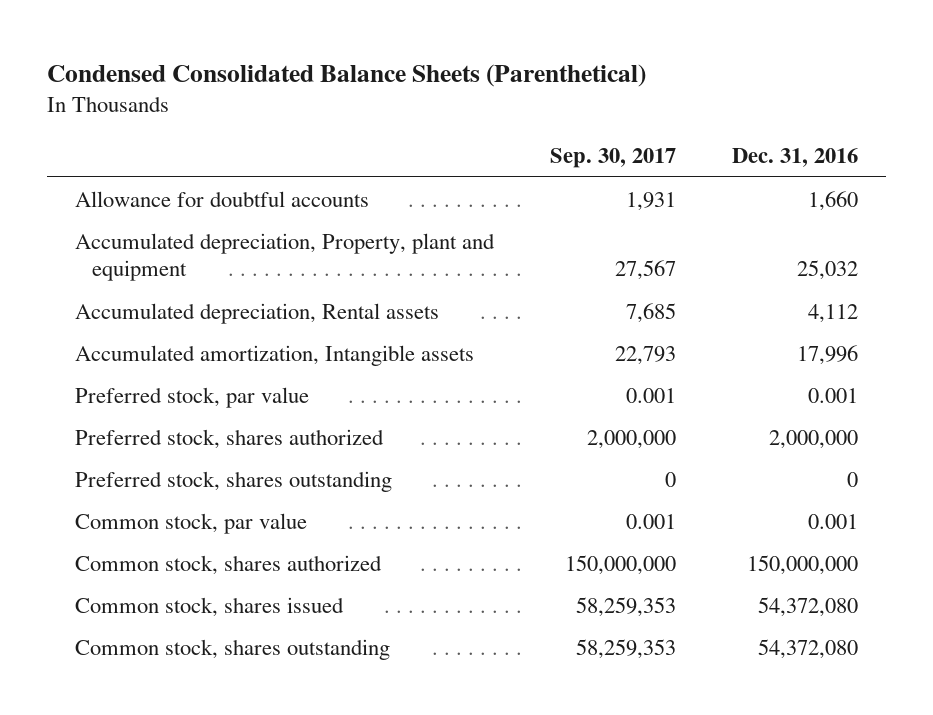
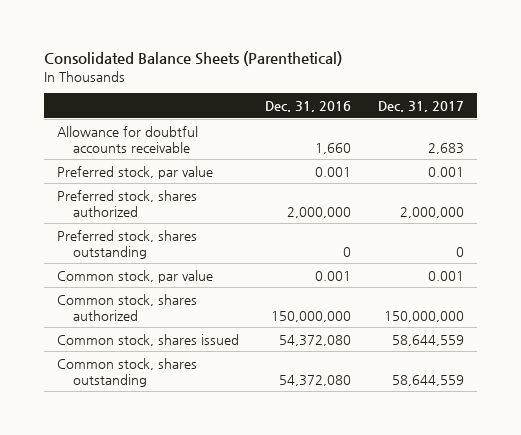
[47,64,647,88] Condensed Consolidated Balance Sheets (Parenthetical) -> [43,51,342,67] Consolidated Balance Sheets (Parenthetical)
[550,148,677,169] Sep. 30, 2017 -> none
none -> [378,100,465,112] Dec. 31, 2017
[75,232,496,282] Accumulated depreciation, Property, plant and equipment -> none
[75,302,440,324] Accumulated depreciation, Rental assets -> none
[75,344,475,366] Accumulated amortization, Intangible assets -> none
[75,190,370,207] Allowance for doubtful accounts -> [56,125,198,153] Allowance for doubtful accounts receivable

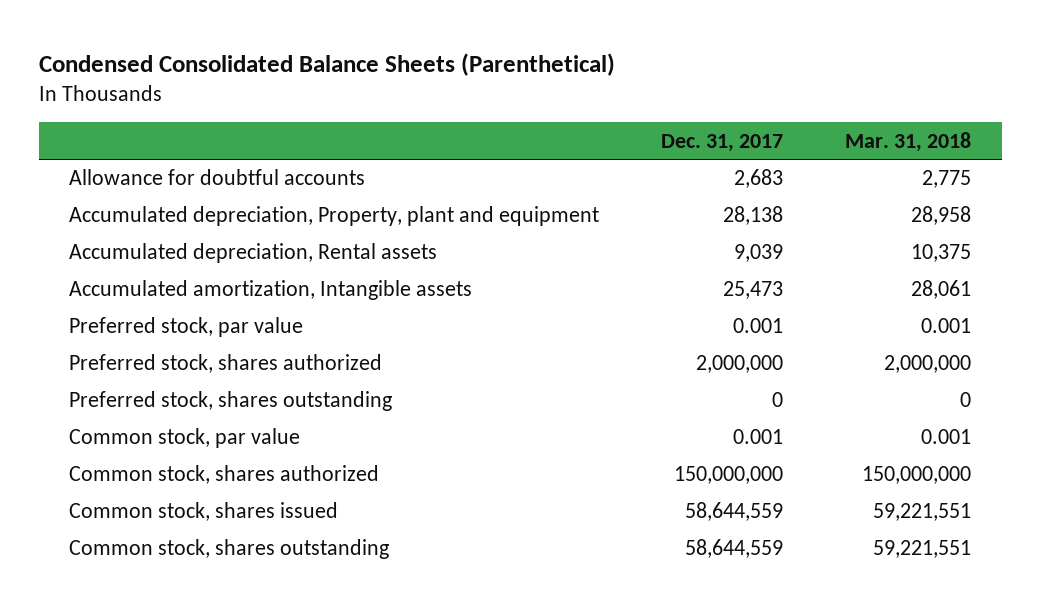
[43,51,342,67] Consolidated Balance Sheets (Parenthetical) -> [38,52,615,76] Condensed Consolidated Balance Sheets (Parenthetical)
[265,100,352,112] Dec. 31, 2016 -> none
none -> [844,131,971,152] Mar. 31, 2018
[56,125,198,153] Allowance for doubtful accounts receivable -> [69,169,366,186] Allowance for doubtful accounts
none -> [69,206,600,227] Accumulated depreciation, Property, plant and equipment
none -> [69,243,438,264] Accumulated depreciation, Rental assets
none -> [69,280,473,301] Accumulated amortization, Intangible assets

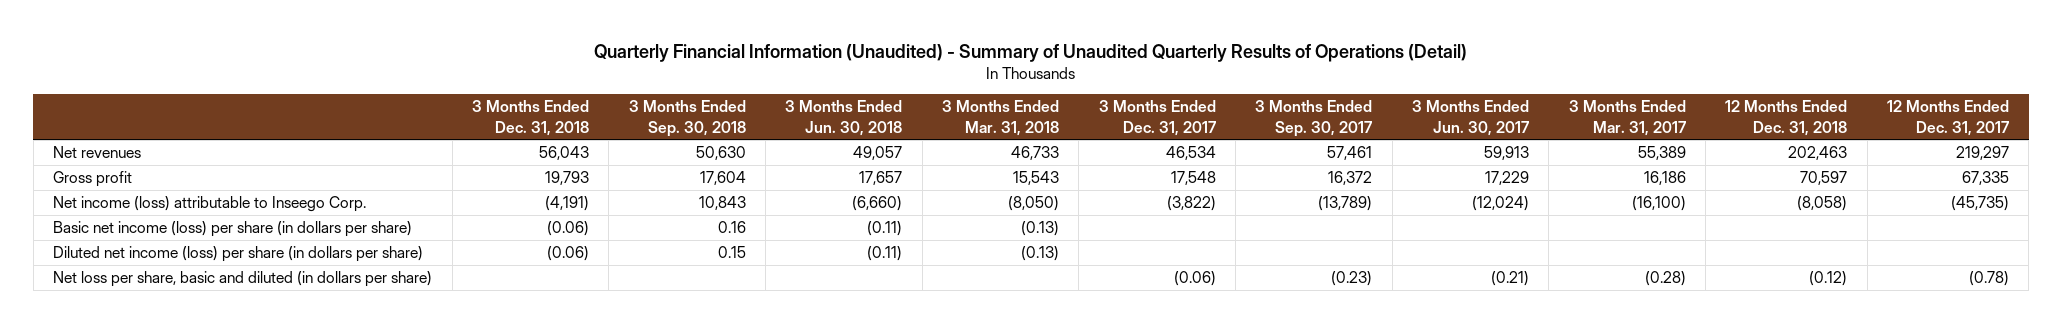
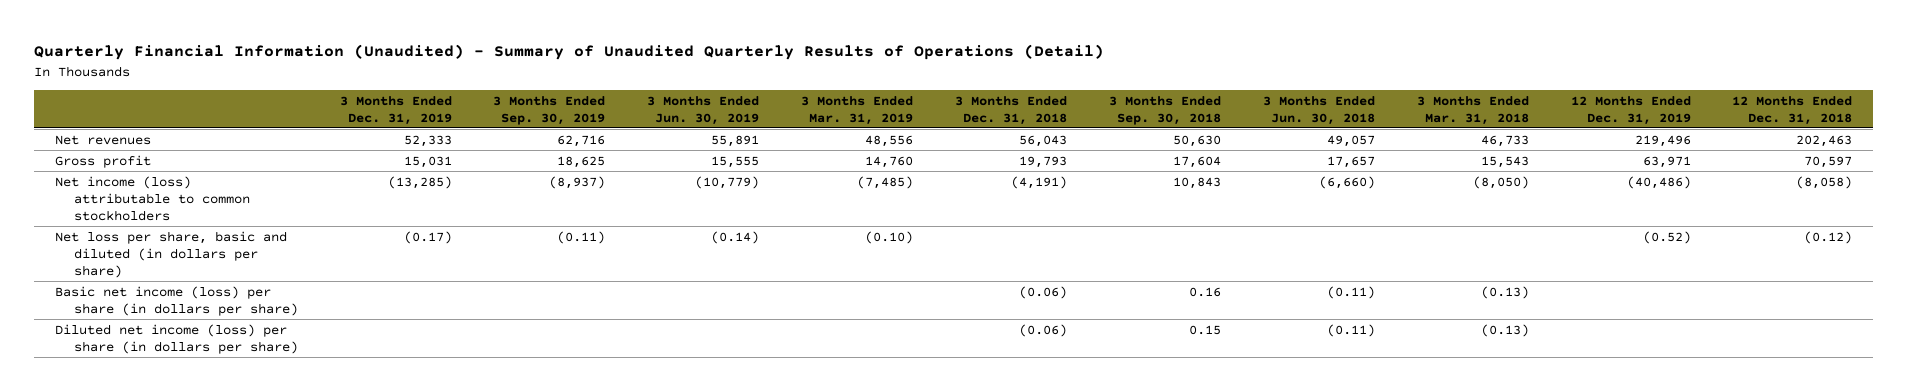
[1098,100,1216,136] 3 Months Ended Dec. 31, 2017 -> none
[1255,100,1373,137] 3 Months Ended Sep. 30, 2017 -> none
[1412,100,1530,136] 3 Months Ended Jun. 30, 2017 -> none
[1568,100,1686,136] 3 Months Ended Mar. 31, 2017 -> none
[1887,100,2010,136] 12 Months Ended Dec. 31, 2017 -> none
none -> [339,95,452,125] 3 Months Ended Dec. 31, 2019
none -> [493,95,606,125] 3 Months Ended Sep. 30, 2019
none -> [647,95,760,125] 3 Months Ended Jun. 30, 2019
none -> [801,95,914,125] 3 Months Ended Mar. 31, 2019
none -> [1570,95,1691,125] 12 Months Ended Dec. 31, 2019
[53,196,367,213] Net income (loss) attributable to Inseego Corp. -> [55,175,250,221] Net income (loss) attributable to common stockholders
[53,271,433,288] Net loss per share, basic and diluted (in dollars per share) -> [55,230,288,278] Net loss per share, basic and diluted (in dollars per share)

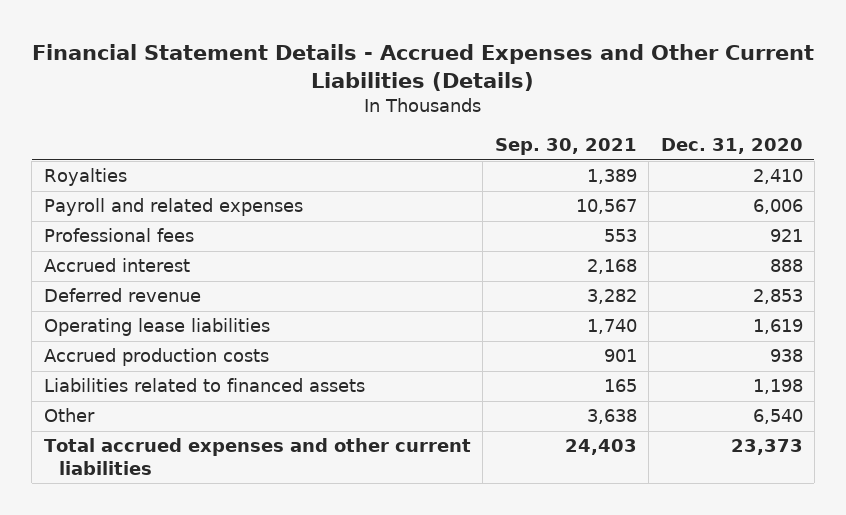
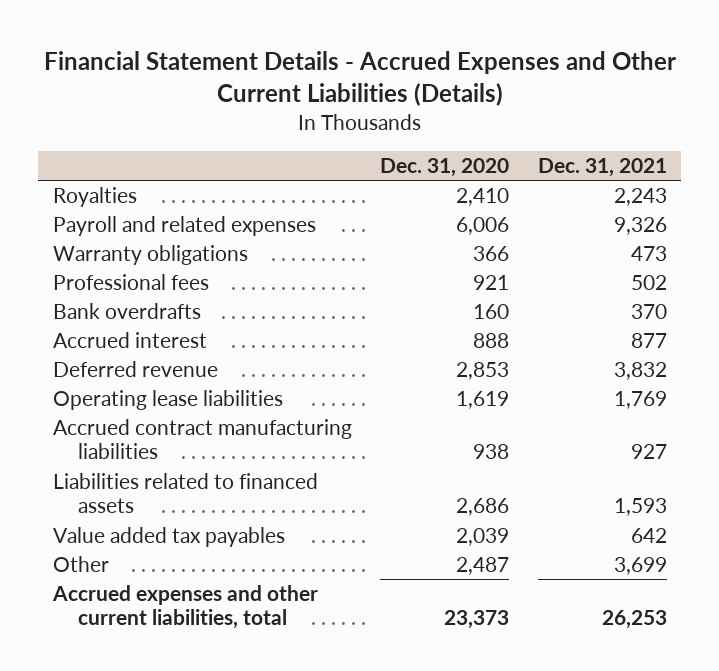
[494,138,637,156] Sep. 30, 2021 -> none
none -> [537,158,667,178] Dec. 31, 2021
none -> [52,245,248,266] Warranty obligations
none -> [52,303,201,320] Bank overdrafts
[43,348,269,367] Accrued production costs -> [52,419,352,460] Accrued contract manufacturing liabilities
[752,379,803,395] 1,198 -> [456,498,510,517] 2,686
none -> [52,527,285,548] Value added tax payables
[752,409,803,425] 6,540 -> [456,557,510,576] 2,487
[43,438,471,476] Total accrued expenses and other current liabilities -> [51,585,318,630] Accrued expenses and other current liabilities, total

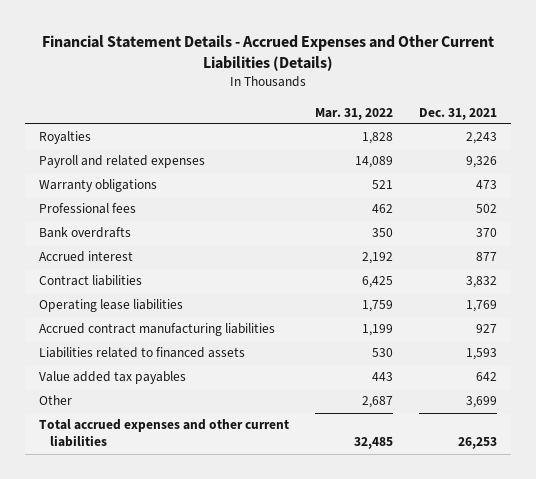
[380,158,510,178] Dec. 31, 2020 -> none
none -> [314,107,393,120] Mar. 31, 2022
[52,361,218,378] Deferred revenue -> [38,275,142,287] Contract liabilities
[51,585,318,630] Accrued expenses and other current liabilities, total -> [38,419,289,448] Total accrued expenses and other current liabilities

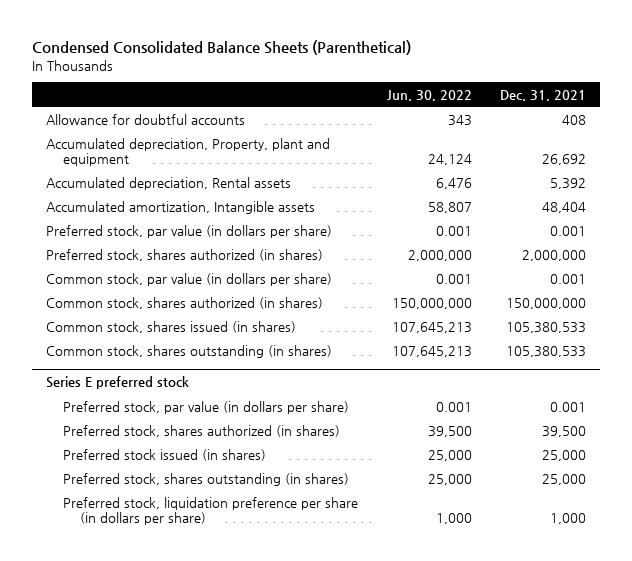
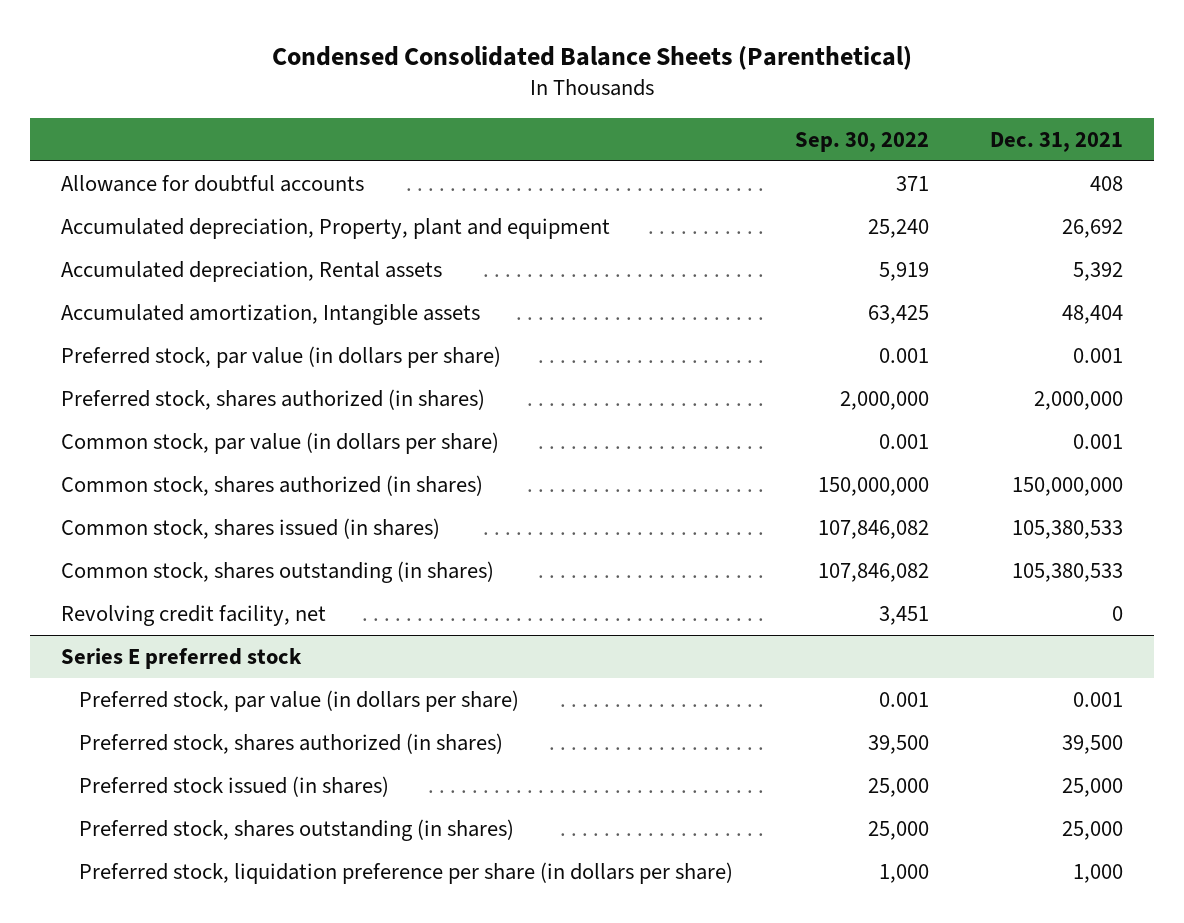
[386,89,472,101] Jun. 30, 2022 -> none
none -> [794,131,929,152] Sep. 30, 2022
none -> [60,604,326,626] Revolving credit facility, net

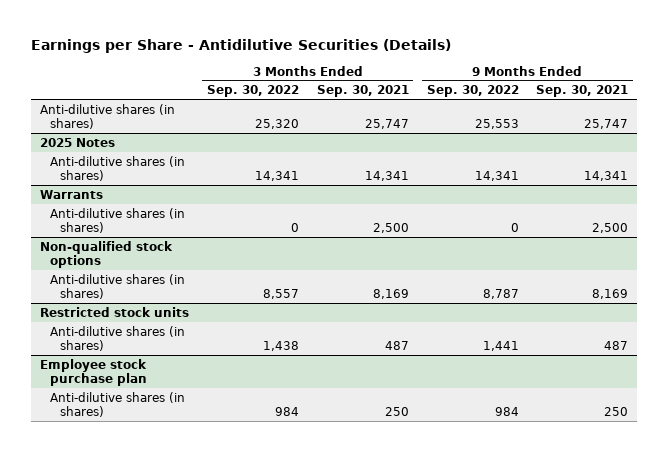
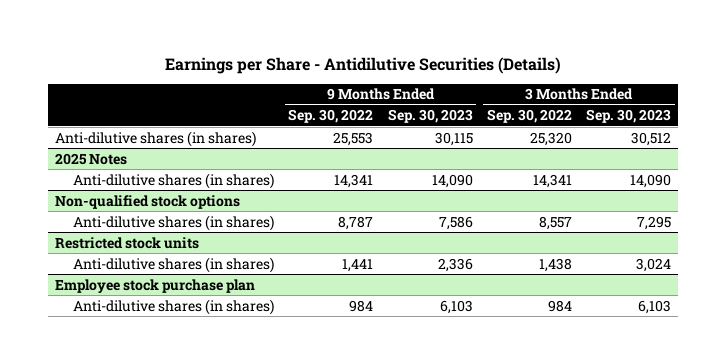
[316,85,409,98] Sep. 30, 2021 -> none
[536,85,629,98] Sep. 30, 2021 -> none
none -> [387,109,473,124] Sep. 30, 2023
none -> [586,109,672,124] Sep. 30, 2023
[40,189,104,199] Warrants -> none
[49,207,185,234] Anti-dilutive shares (in shares) -> none

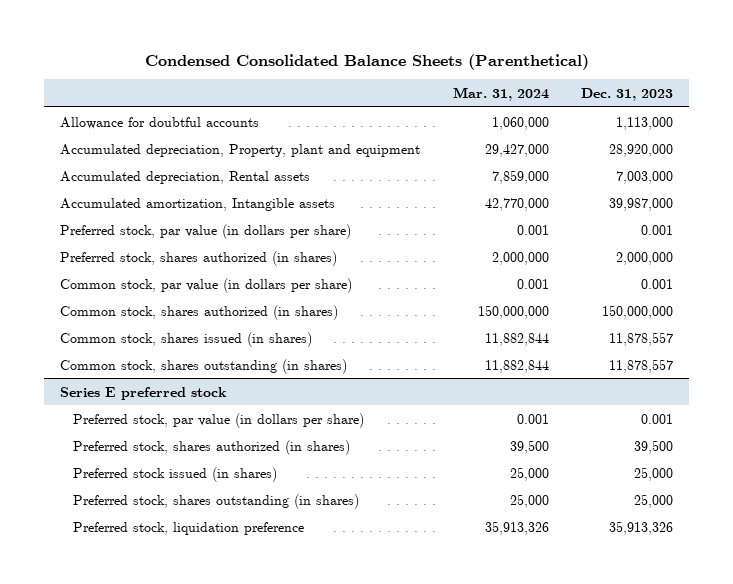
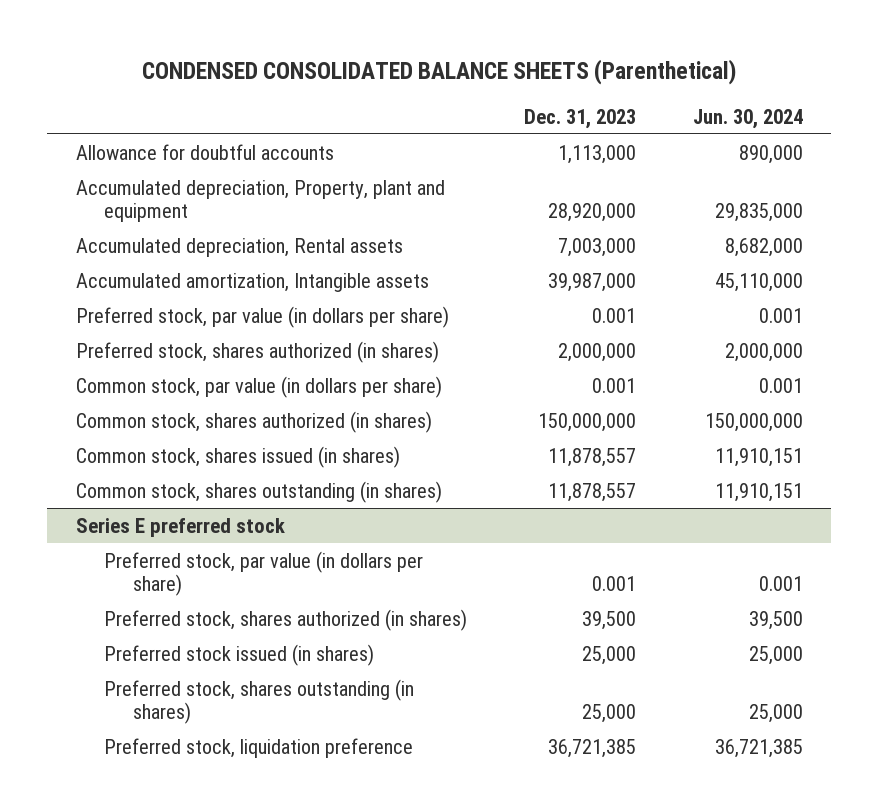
[144,53,589,70] Condensed Consolidated Balance Sheets (Parenthetical) -> [142,58,737,85] CONDENSED CONSOLIDATED BALANCE SHEETS (Parenthetical)
[452,86,549,101] Mar. 31, 2024 -> none
none -> [692,108,803,129] Jun. 30, 2024
[608,520,673,535] 35,913,326 -> [548,738,637,758] 36,721,385

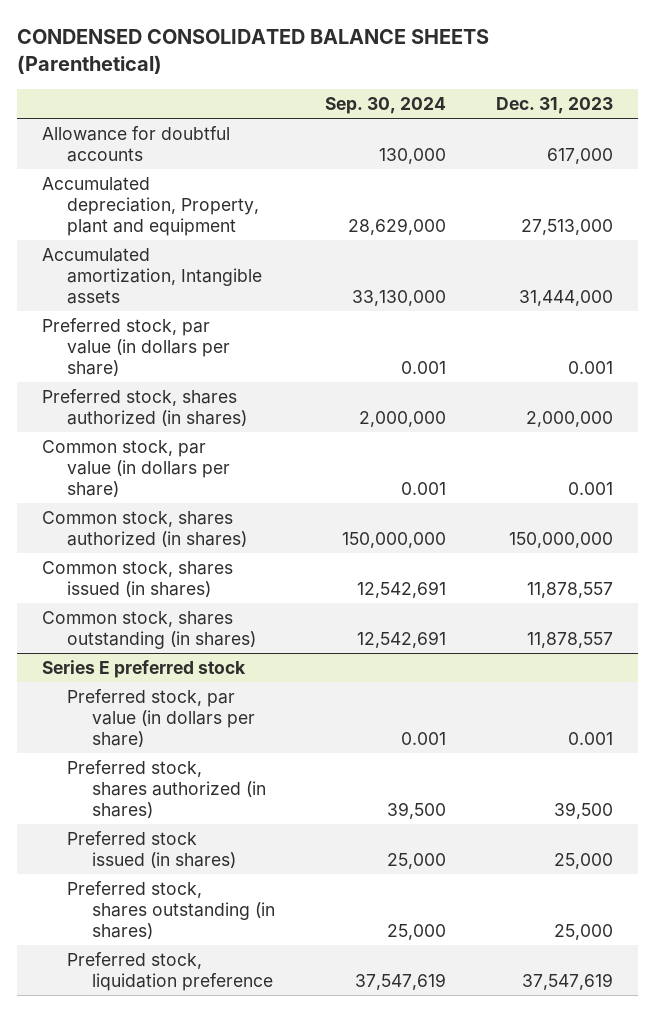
[692,108,803,129] Jun. 30, 2024 -> none
none -> [325,96,447,114] Sep. 30, 2024
[75,237,403,257] Accumulated depreciation, Rental assets -> none
[558,144,637,164] 1,113,000 -> [547,148,614,165] 617,000
[548,203,637,223] 28,920,000 -> [521,218,614,235] 27,513,000
[548,272,637,292] 39,987,000 -> [519,289,614,306] 31,444,000
[548,738,637,758] 36,721,385 -> [522,973,614,991] 37,547,619

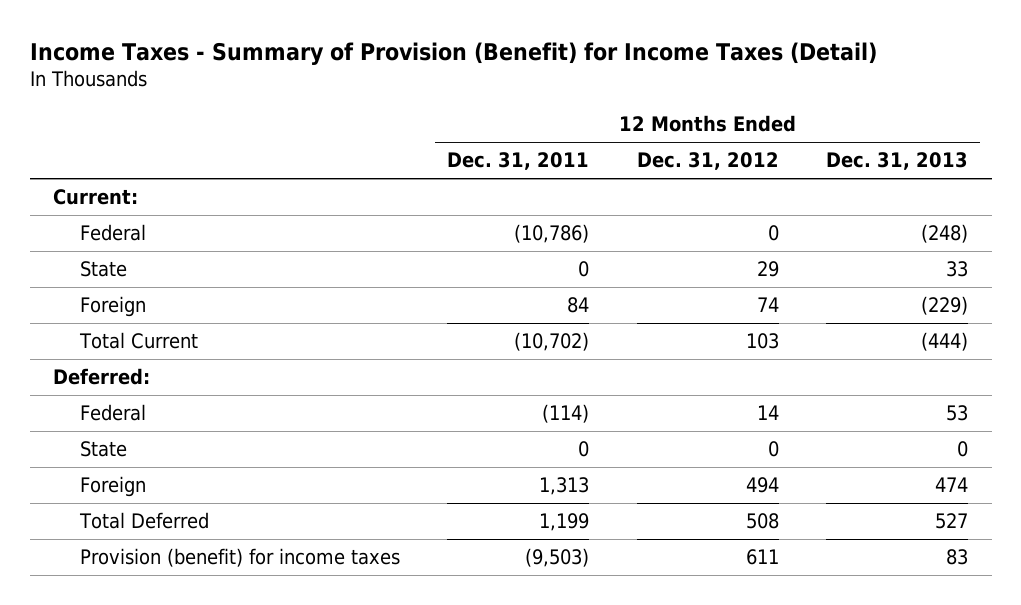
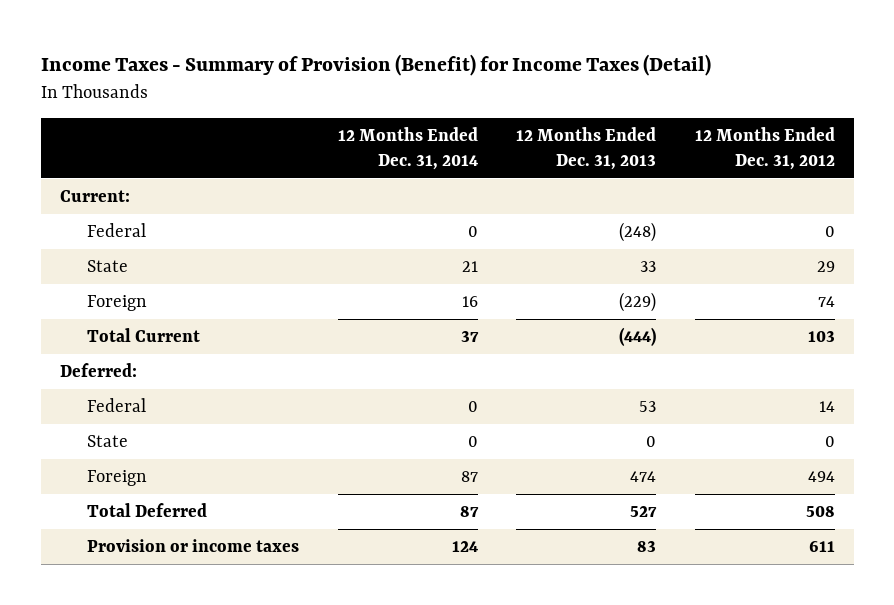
[447,152,590,171] Dec. 31, 2011 -> none
none -> [337,127,478,170] 12 Months Ended Dec. 31, 2014
[79,548,400,568] Provision (benefit) for income taxes -> [87,539,300,553] Provision or income taxes

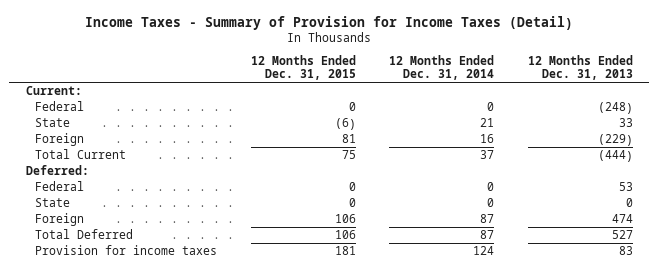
[40,54,711,77] Income Taxes - Summary of Provision (Benefit) for Income Taxes (Detail) -> [85,15,574,30] Income Taxes - Summary of Provision for Income Taxes (Detail)
[694,127,835,170] 12 Months Ended Dec. 31, 2012 -> none
none -> [250,55,356,81] 12 Months Ended Dec. 31, 2015
[87,539,300,553] Provision or income taxes -> [35,245,218,256] Provision for income taxes

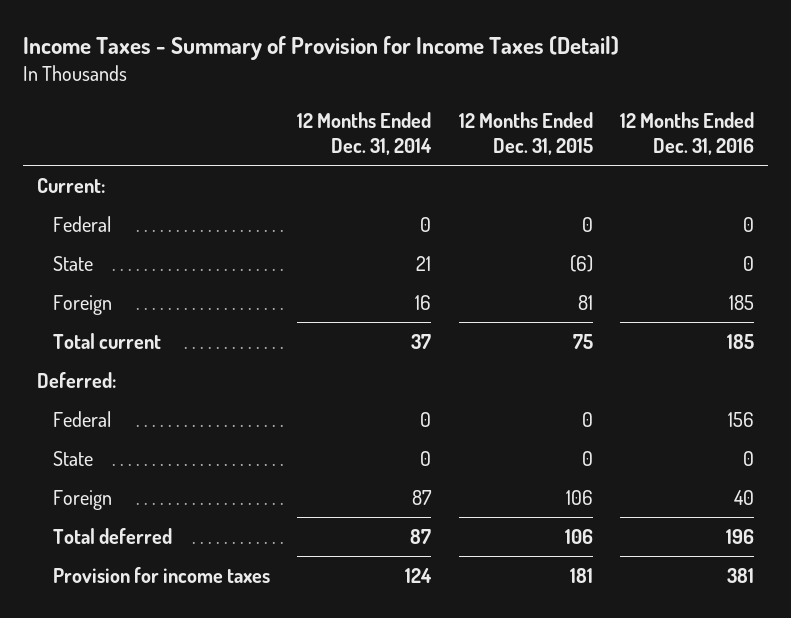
[527,55,633,81] 12 Months Ended Dec. 31, 2013 -> none
none -> [620,112,755,156] 12 Months Ended Dec. 31, 2016
[35,149,127,160] Total Current -> [52,332,161,349] Total current
[35,229,134,240] Total Deferred -> [52,527,172,544] Total deferred

